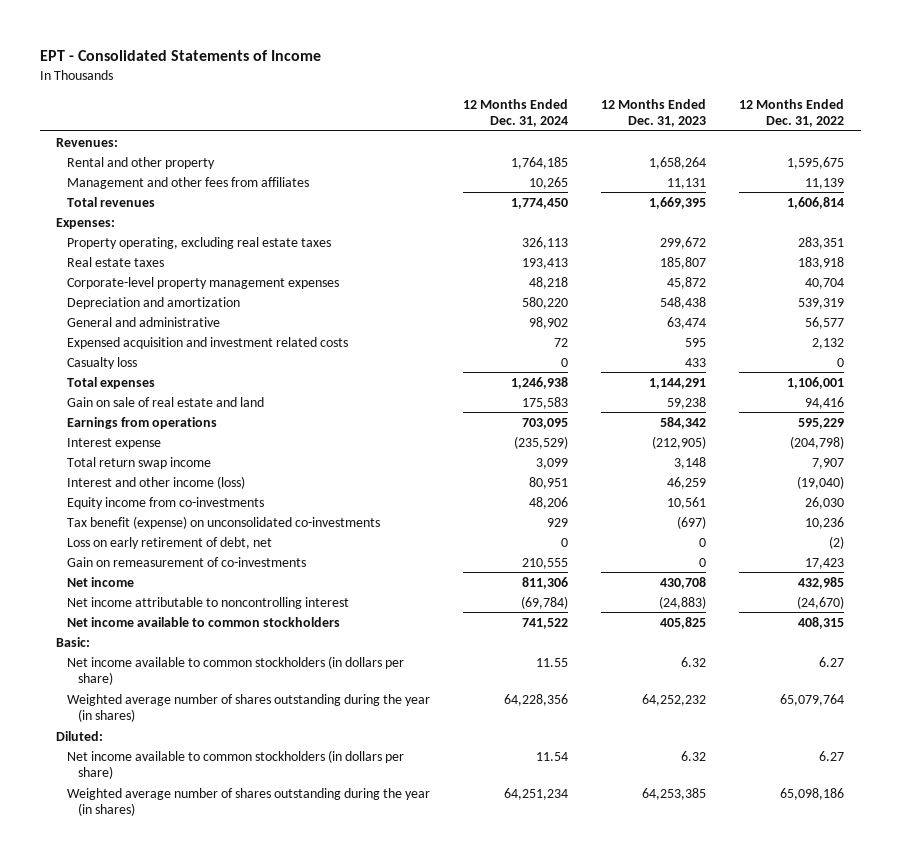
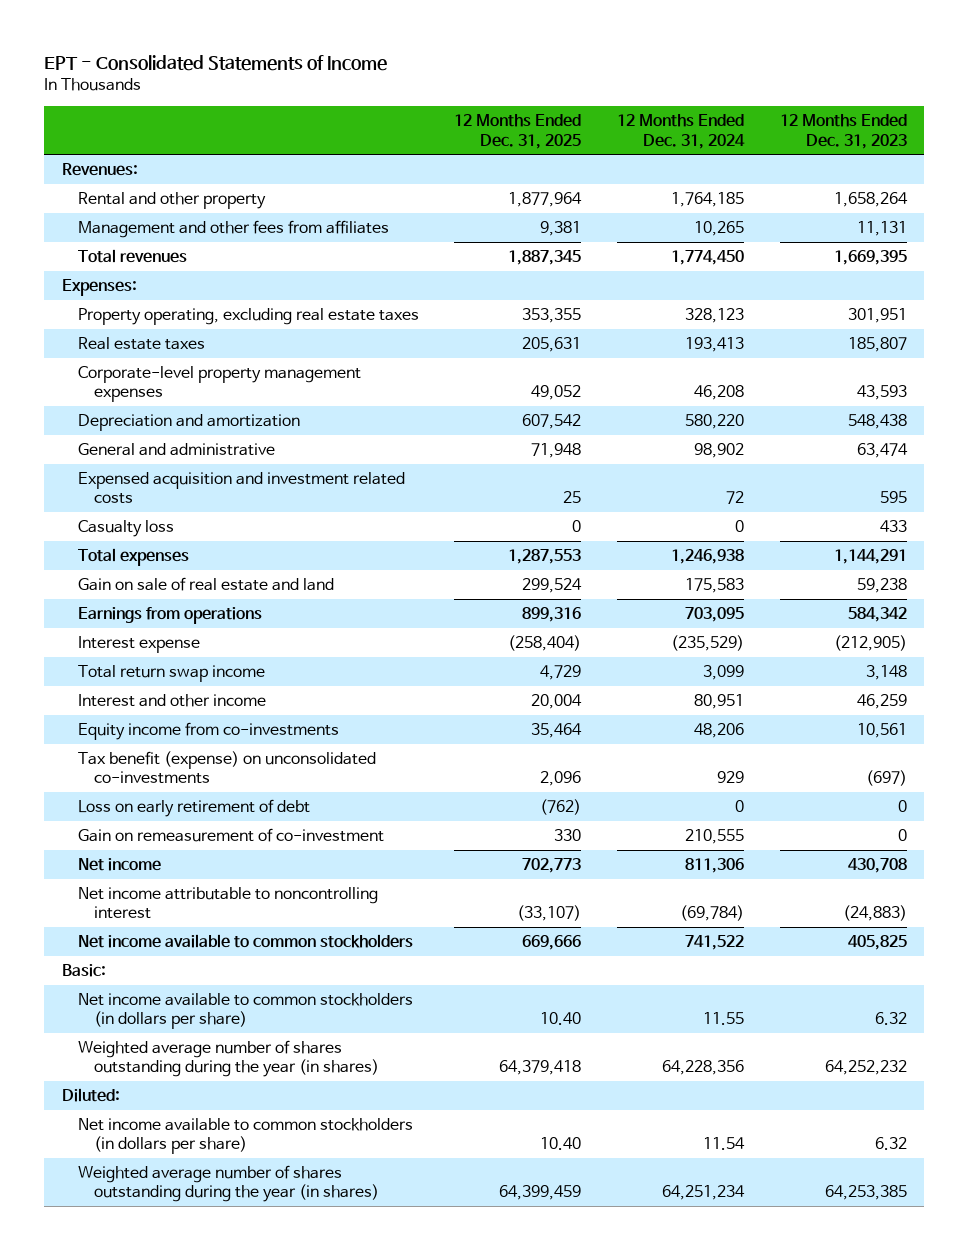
[739,98,845,128] 12 Months Ended Dec. 31, 2022 -> none
none -> [454,114,582,149] 12 Months Ended Dec. 31, 2025
[522,236,569,249] 326,113 -> [685,308,745,324] 328,123
[660,236,707,249] 299,672 -> [847,308,907,324] 301,951
[529,276,569,289] 48,218 -> [694,385,745,401] 46,208
[667,276,707,289] 45,872 -> [856,385,907,401] 43,593
[67,475,246,489] Interest and other income (loss) -> [77,694,266,708] Interest and other income
[67,536,273,549] Loss on early retirement of debt, net -> [77,799,310,818] Loss on early retirement of debt
[67,556,307,567] Gain on remeasurement of co-investments -> [77,828,384,843] Gain on remeasurement of co-investment

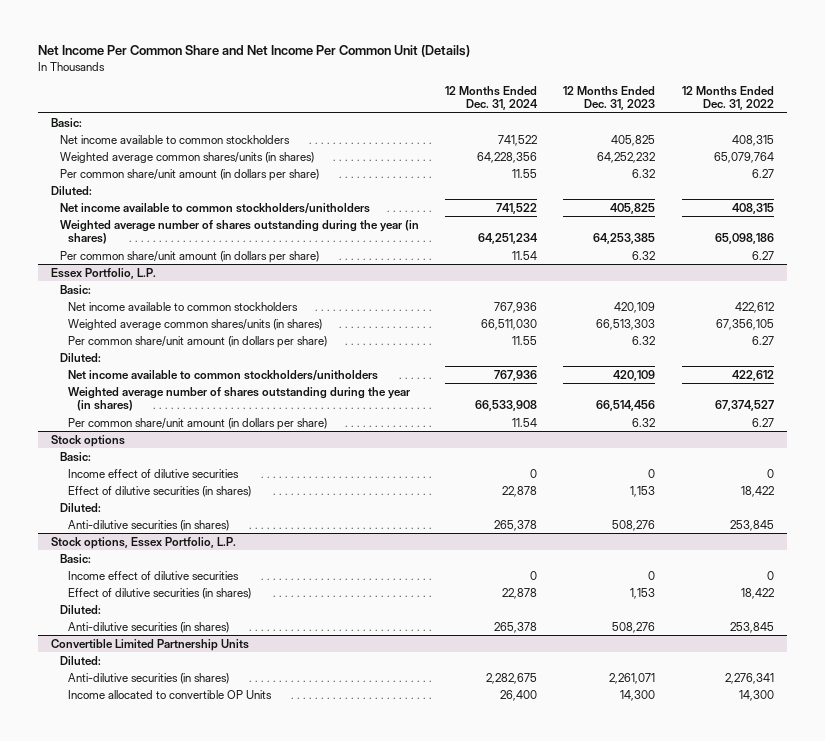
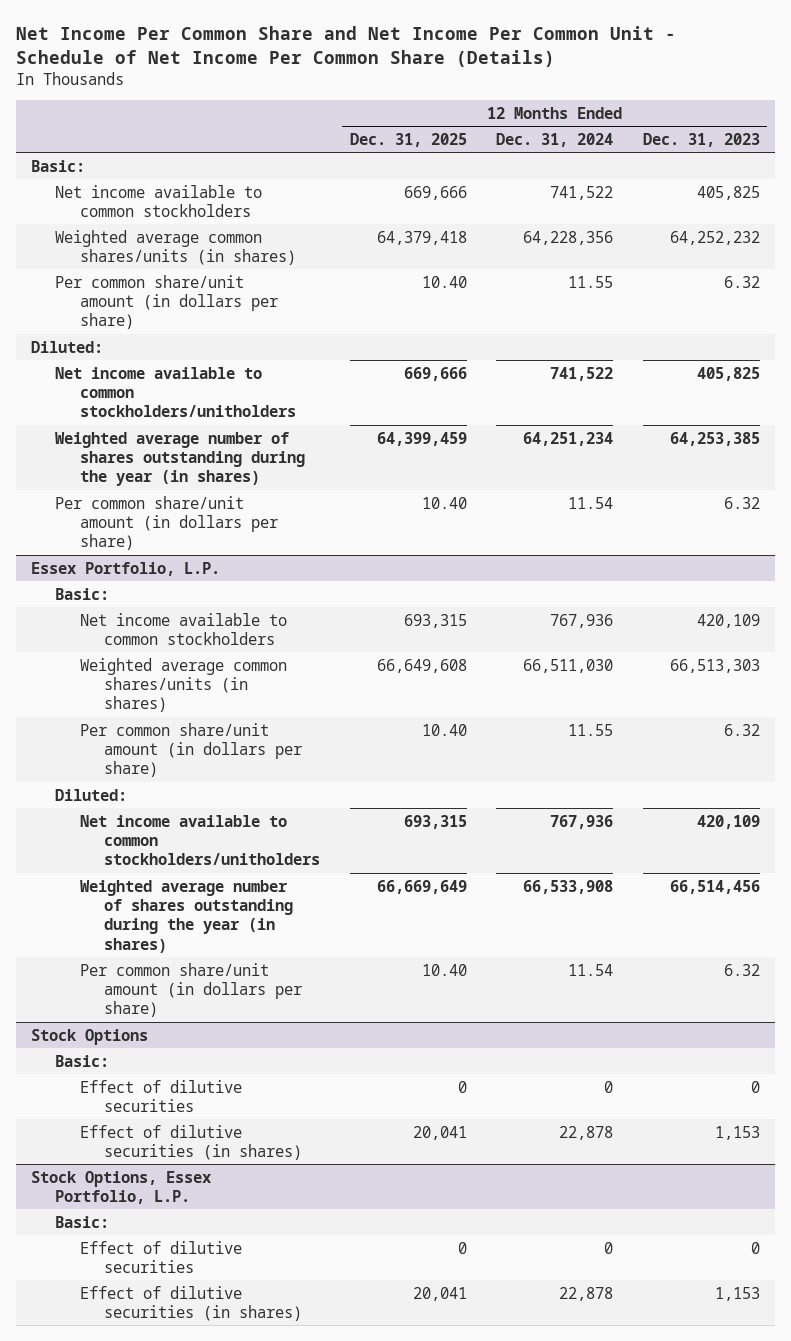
[37,45,470,58] Net Income Per Common Share and Net Income Per Common Unit (Details) -> [16,26,677,68] Net Income Per Common Share and Net Income Per Common Unit - Schedule of Net Income Per Common Share (Details)
[681,85,774,111] 12 Months Ended Dec. 31, 2022 -> none
none -> [349,132,467,147] Dec. 31, 2025
[51,434,126,447] Stock options -> [31,1028,149,1045] Stock Options
[68,468,240,478] Income effect of dilutive securities -> [79,1079,242,1112] Effect of dilutive securities
[59,502,101,512] Diluted: -> none
[68,519,230,531] Anti-dilutive securities (in shares) -> none
[51,536,237,549] Stock options, Essex Portfolio, L.P. -> [31,1170,212,1204] Stock Options, Essex Portfolio, L.P.
[68,570,240,580] Income effect of dilutive securities -> [79,1240,242,1273] Effect of dilutive securities
[59,604,101,614] Diluted: -> none
[68,621,230,633] Anti-dilutive securities (in shares) -> none
[51,638,250,651] Convertible Limited Partnership Units -> none
[59,655,101,665] Diluted: -> none
[68,672,230,684] Anti-dilutive securities (in shares) -> none
[68,689,273,699] Income allocated to convertible OP Units -> none

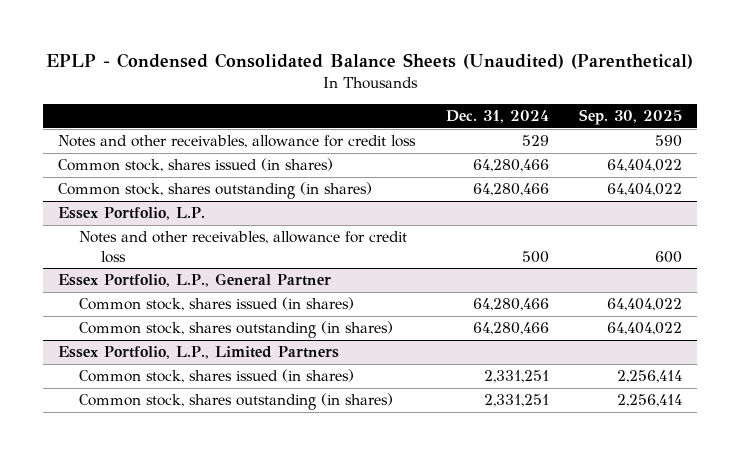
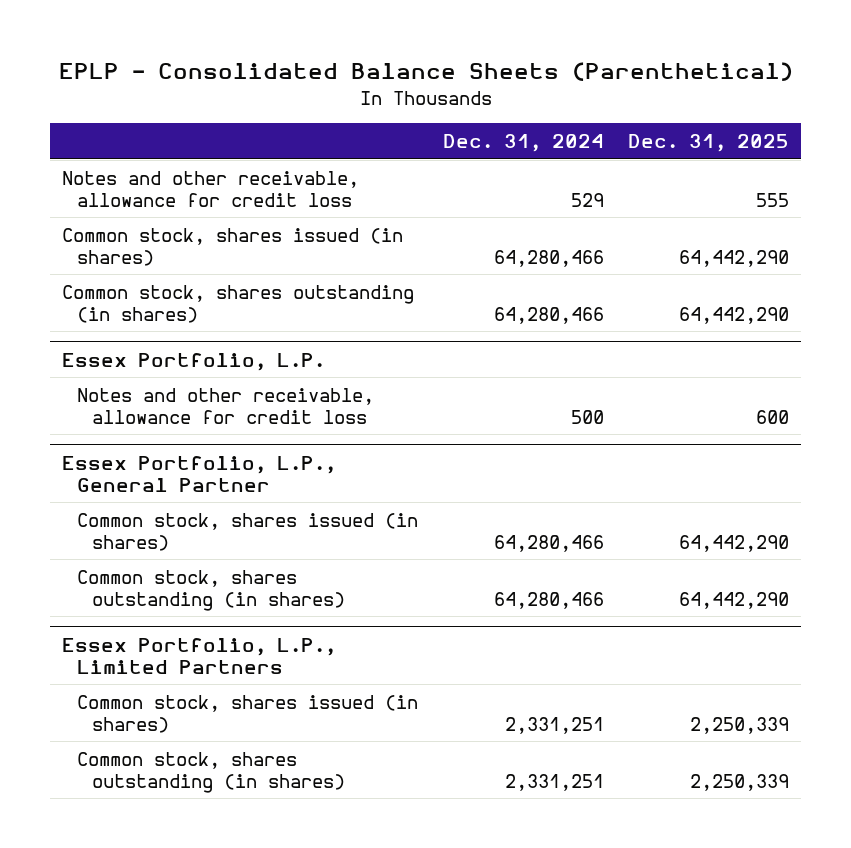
[46,53,694,70] EPLP - Condensed Consolidated Balance Sheets (Unaudited) (Parenthetical) -> [58,62,793,82] EPLP - Consolidated Balance Sheets (Parenthetical)
[579,109,683,126] Sep. 30, 2025 -> none
none -> [627,134,789,153] Dec. 31, 2025
[58,135,417,149] Notes and other receivables, allowance for credit loss -> [62,170,360,207] Notes and other receivable, allowance for credit loss
[79,231,408,263] Notes and other receivables, allowance for credit loss -> [77,387,375,424] Notes and other receivable, allowance for credit loss

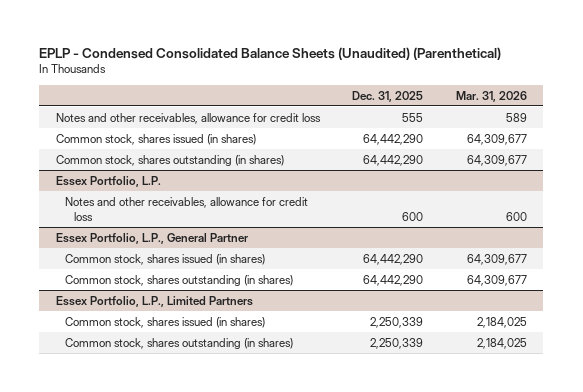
[58,62,793,82] EPLP - Consolidated Balance Sheets (Parenthetical) -> [39,46,502,60] EPLP - Condensed Consolidated Balance Sheets (Unaudited) (Parenthetical)
[442,134,604,153] Dec. 31, 2024 -> none
none -> [455,90,527,102] Mar. 31, 2026
[62,170,360,207] Notes and other receivable, allowance for credit loss -> [55,112,321,124] Notes and other receivables, allowance for credit loss
[77,387,375,424] Notes and other receivable, allowance for credit loss -> [64,196,308,221] Notes and other receivables, allowance for credit loss

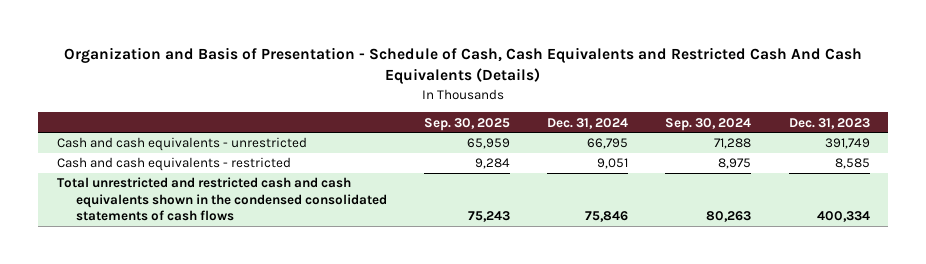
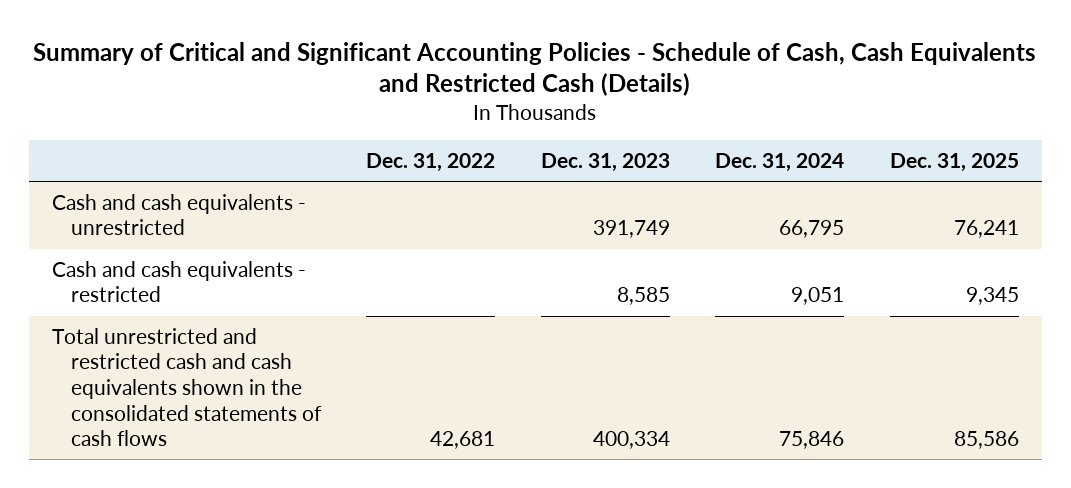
[64,47,863,85] Organization and Basis of Presentation - Schedule of Cash, Cash Equivalents and Restricted Cash And Cash Equivalents (Details) -> [33,41,1037,97] Summary of Critical and Significant Accounting Policies - Schedule of Cash, Cash Equivalents and Restricted Cash (Details)
[423,117,510,131] Sep. 30, 2025 -> none
[665,117,752,131] Sep. 30, 2024 -> none
none -> [366,153,496,173] Dec. 31, 2022
none -> [890,153,1020,173] Dec. 31, 2025
[56,177,387,221] Total unrestricted and restricted cash and cash equivalents shown in the condensed consolidated statements of cash flows -> [51,327,322,447] Total unrestricted and restricted cash and cash equivalents shown in the consolidated statements of cash flows

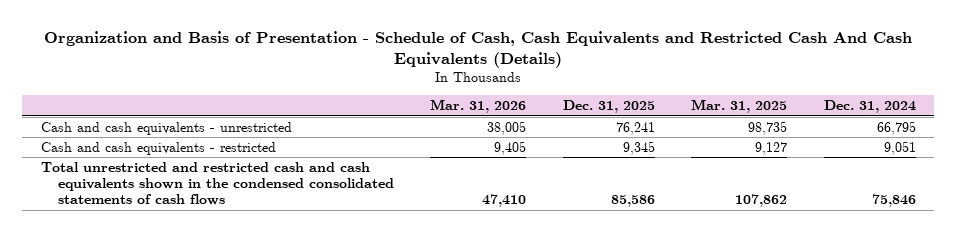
[33,41,1037,97] Summary of Critical and Significant Accounting Policies - Schedule of Cash, Cash Equivalents and Restricted Cash (Details) -> [44,31,913,68] Organization and Basis of Presentation - Schedule of Cash, Cash Equivalents and Restricted Cash And Cash Equivalents (Details)
[366,153,496,173] Dec. 31, 2022 -> none
[540,153,670,173] Dec. 31, 2023 -> none
none -> [430,99,527,114] Mar. 31, 2026
none -> [691,99,788,114] Mar. 31, 2025
[51,327,322,447] Total unrestricted and restricted cash and cash equivalents shown in the consolidated statements of cash flows -> [40,161,394,206] Total unrestricted and restricted cash and cash equivalents shown in the condensed consolidated statements of cash flows

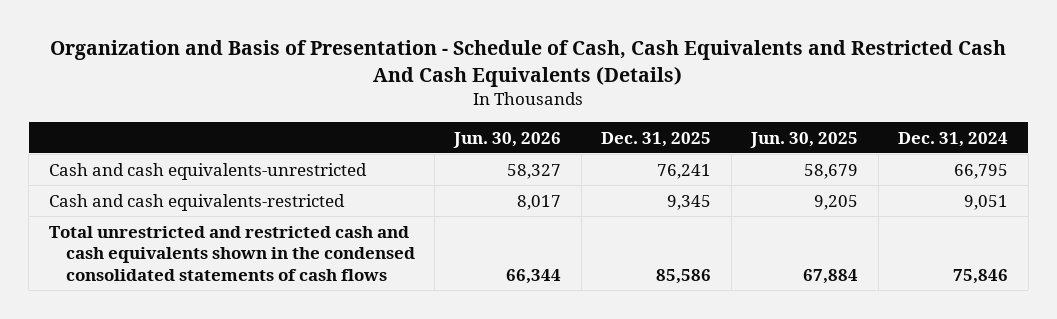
[430,99,527,114] Mar. 31, 2026 -> none
[691,99,788,114] Mar. 31, 2025 -> none
none -> [453,131,562,148] Jun. 30, 2026
none -> [750,131,859,148] Jun. 30, 2025
[40,121,292,135] Cash and cash equivalents - unrestricted -> [48,162,367,180] Cash and cash equivalents-unrestricted
[40,141,276,155] Cash and cash equivalents - restricted -> [48,193,345,211] Cash and cash equivalents-restricted

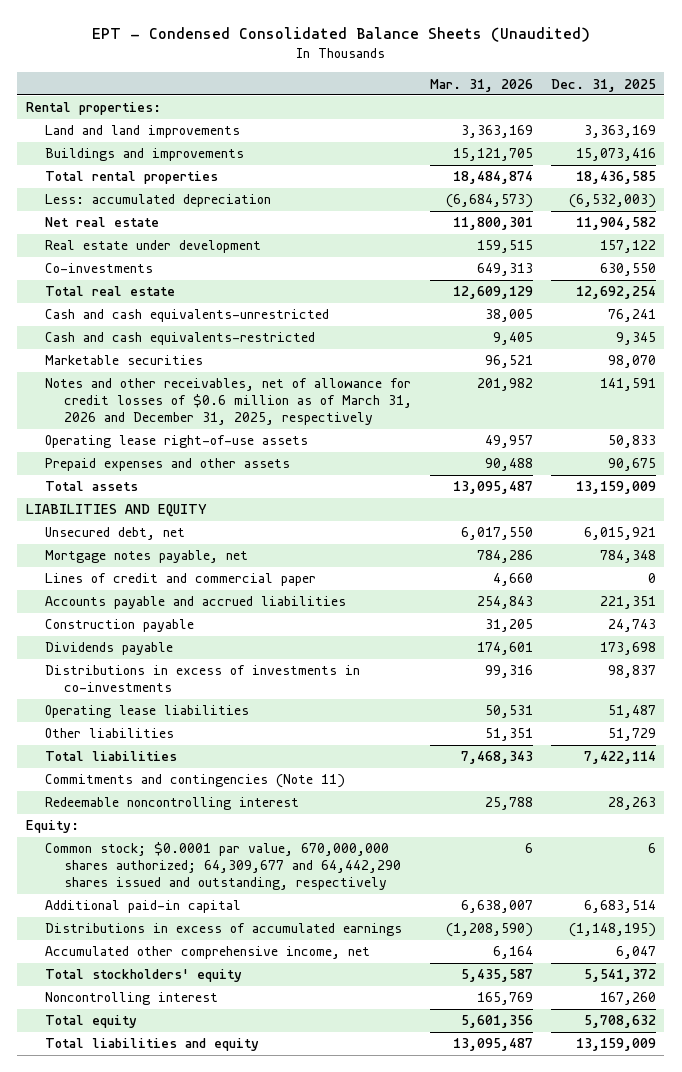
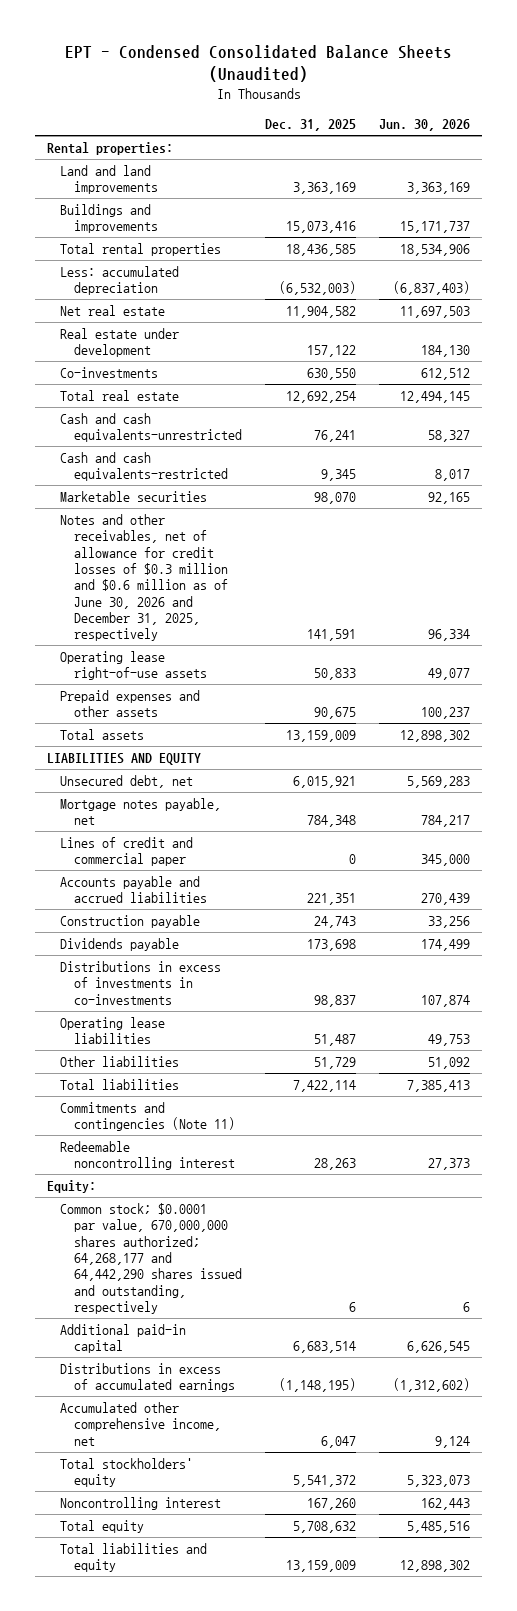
[429,78,533,92] Mar. 31, 2026 -> none
none -> [379,119,471,132] Jun. 30, 2026
[45,378,412,426] Notes and other receivables, net of allowance for credit losses of $0.6 million as of March 31, 2026 and December 31, 2025, respectively -> [60,514,228,642] Notes and other receivables, net of allowance for credit losses of $0.3 million and $0.6 million as of June 30, 2026 and December 31, 2025, respectively
[45,842,401,891] Common stock; $0.0001 par value, 670,000,000 shares authorized; 64,309,677 and 64,442,290 shares issued and outstanding, respectively -> [60,1203,242,1314] Common stock; $0.0001 par value, 670,000,000 shares authorized; 64,268,177 and 64,442,290 shares issued and outstanding, respectively

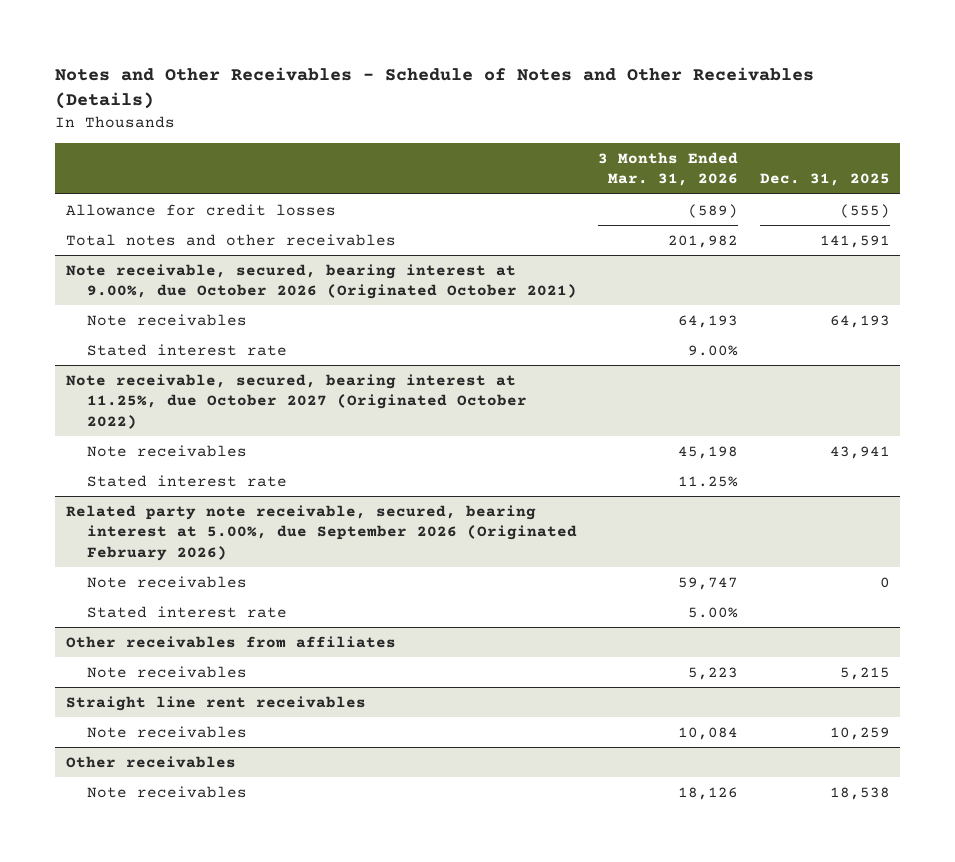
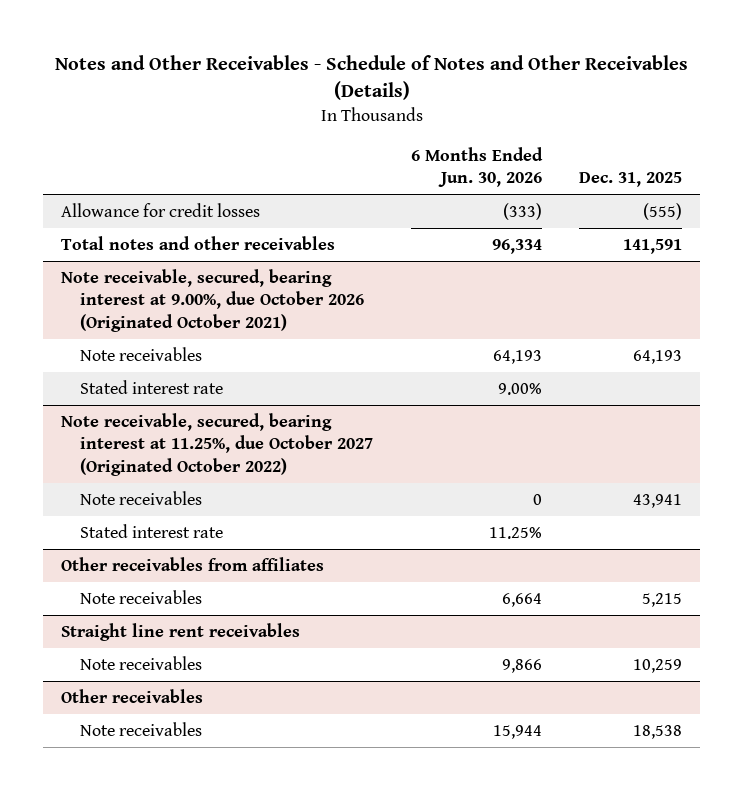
[598,151,739,187] 3 Months Ended Mar. 31, 2026 -> none
none -> [410,146,543,188] 6 Months Ended Jun. 30, 2026
[65,504,577,561] Related party note receivable, secured, bearing interest at 5.00%, due September 2026 (Originated February 2026) -> none
[86,575,247,588] Note receivables -> none
[86,605,287,618] Stated interest rate -> none

